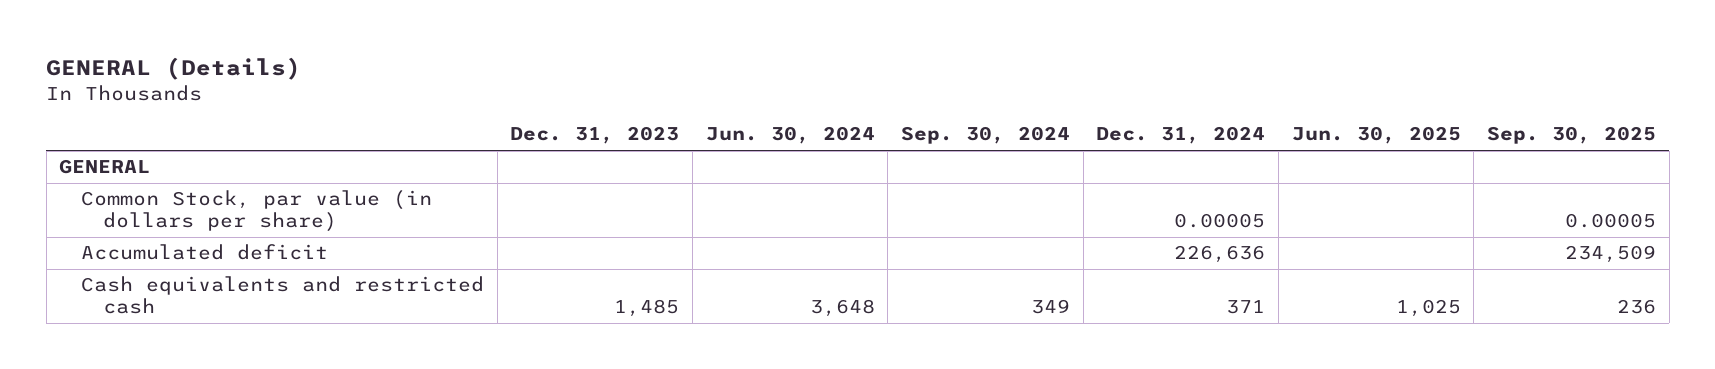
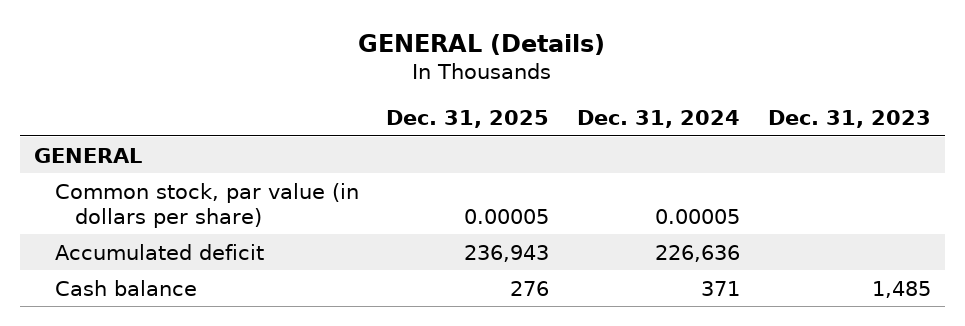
[705,126,875,145] Jun. 30, 2024 -> none
[900,126,1070,145] Sep. 30, 2024 -> none
[1291,126,1461,145] Jun. 30, 2025 -> none
[1486,126,1656,145] Sep. 30, 2025 -> none
none -> [386,110,550,129] Dec. 31, 2025
[80,190,432,233] Common Stock, par value (in dollars per share) -> [54,182,359,228] Common stock, par value (in dollars per share)
[80,276,484,315] Cash equivalents and restricted cash -> [54,279,197,296] Cash balance

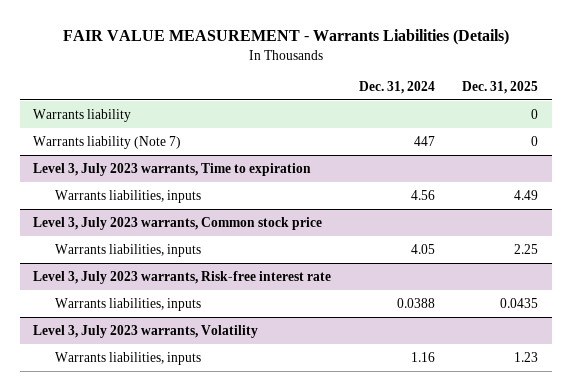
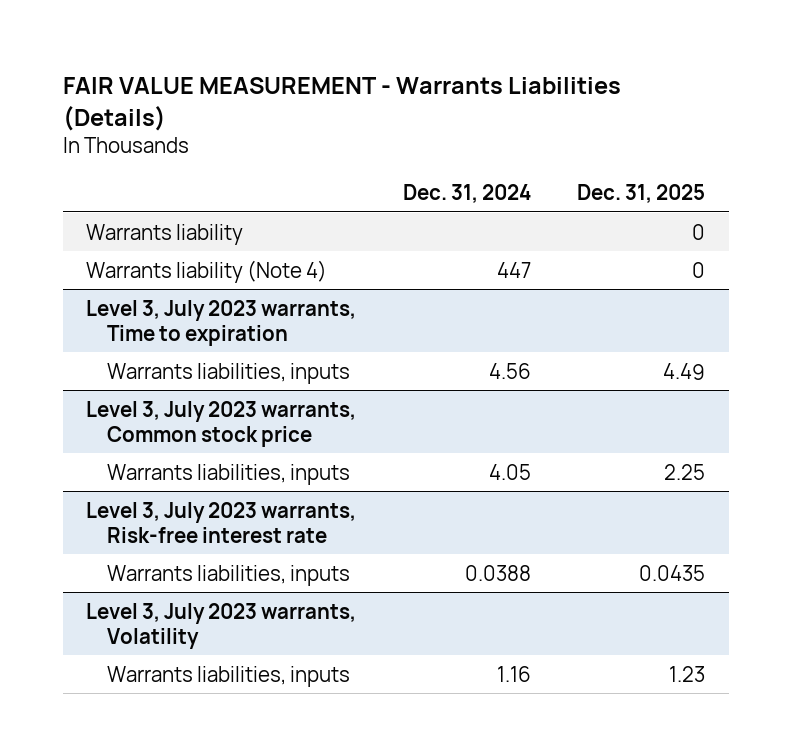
[33,135,182,149] Warrants liability (Note 7) -> [86,259,328,283] Warrants liability (Note 4)

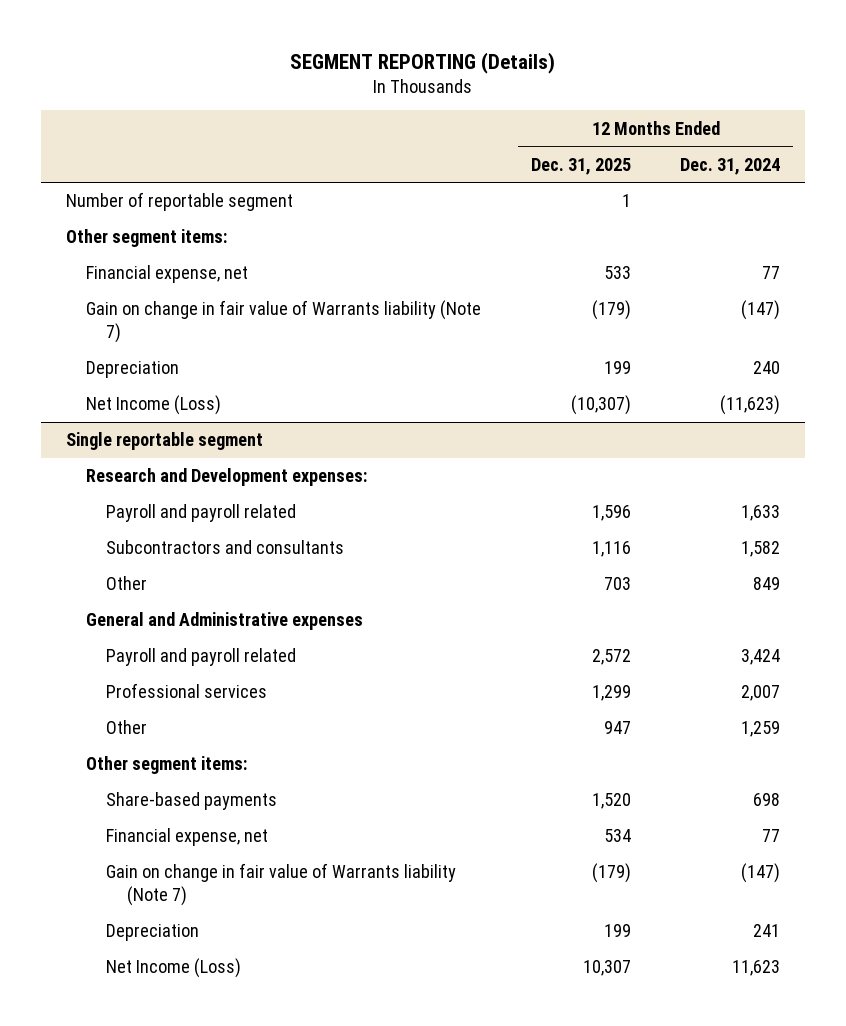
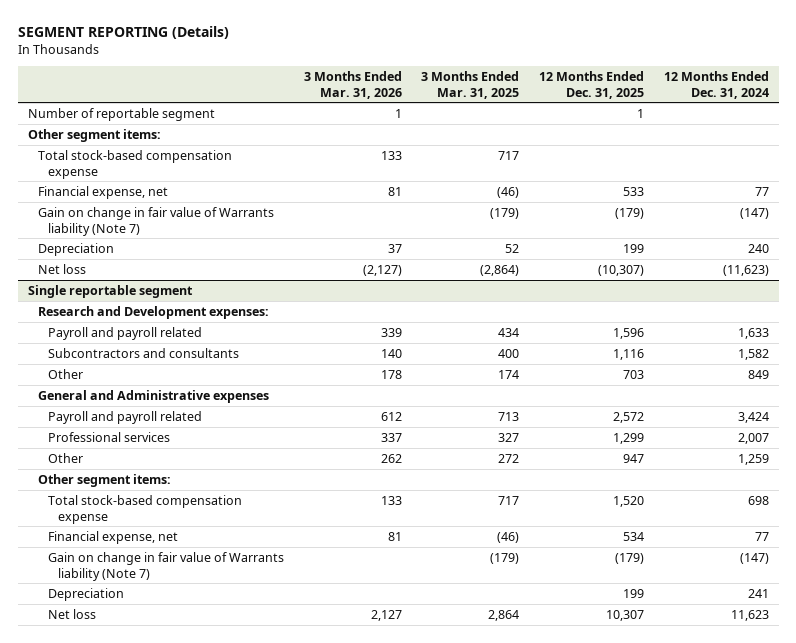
none -> [303,70,402,99] 3 Months Ended Mar. 31, 2026
none -> [421,70,520,99] 3 Months Ended Mar. 31, 2025
none -> [37,149,232,179] Total stock-based compensation expense
[86,395,222,416] Net Income (Loss) -> [37,263,86,274] Net loss
[106,792,278,811] Share-based payments -> [47,494,242,524] Total stock-based compensation expense
[106,958,242,979] Net Income (Loss) -> [47,608,96,619] Net loss

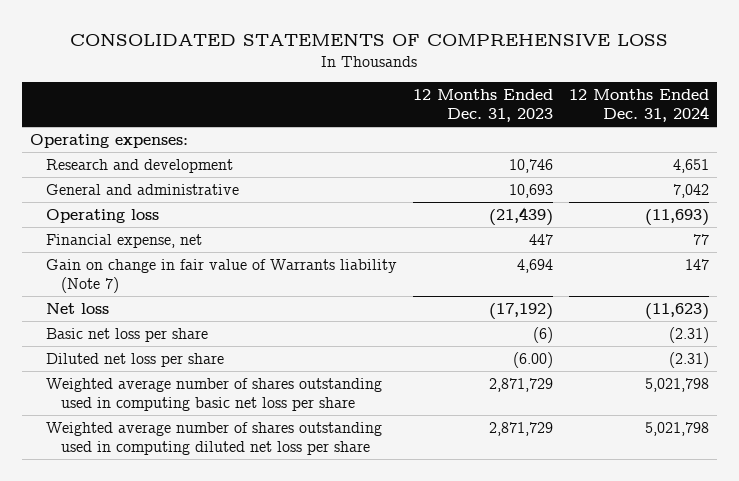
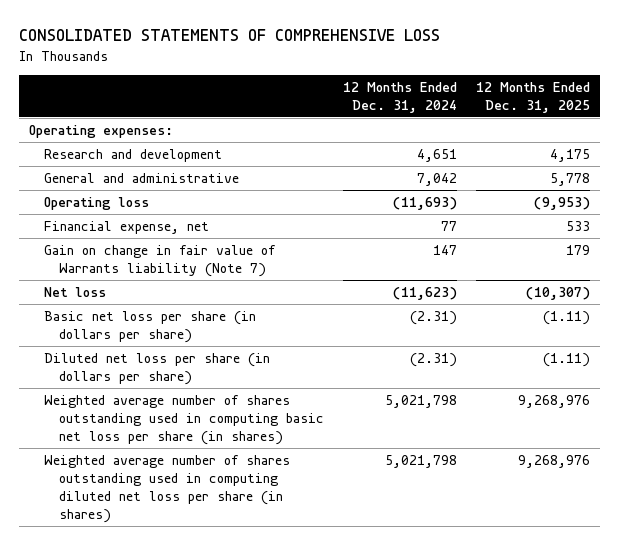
[412,88,553,123] 12 Months Ended Dec. 31, 2023 -> none
none -> [476,81,591,113] 12 Months Ended Dec. 31, 2025
[45,327,208,342] Basic net loss per share -> [44,310,257,343] Basic net loss per share (in dollars per share)
[45,352,224,367] Diluted net loss per share -> [44,352,271,385] Diluted net loss per share (in dollars per share)
[45,377,382,412] Weighted average number of shares outstanding used in computing basic net loss per share -> [44,394,325,446] Weighted average number of shares outstanding used in computing basic net loss per share (in shares)
[45,421,382,456] Weighted average number of shares outstanding used in computing diluted net loss per share -> [44,454,291,524] Weighted average number of shares outstanding used in computing diluted net loss per share (in shares)

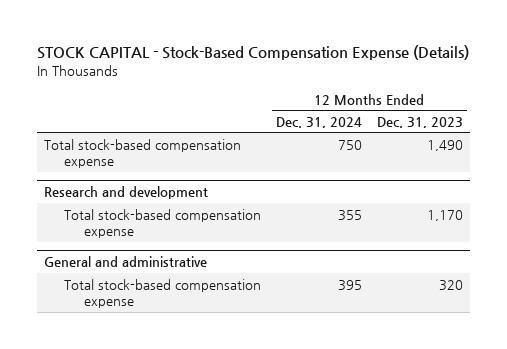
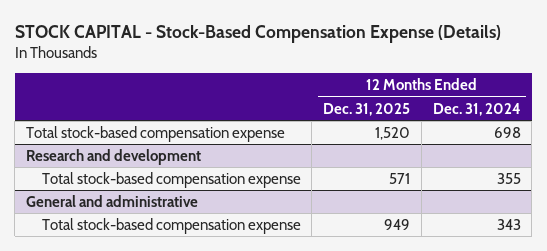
[376,116,463,128] Dec. 31, 2023 -> none
none -> [323,102,411,116] Dec. 31, 2025
[338,139,363,150] 750 -> [493,126,521,138] 698
[338,279,363,291] 395 -> [496,218,521,230] 343

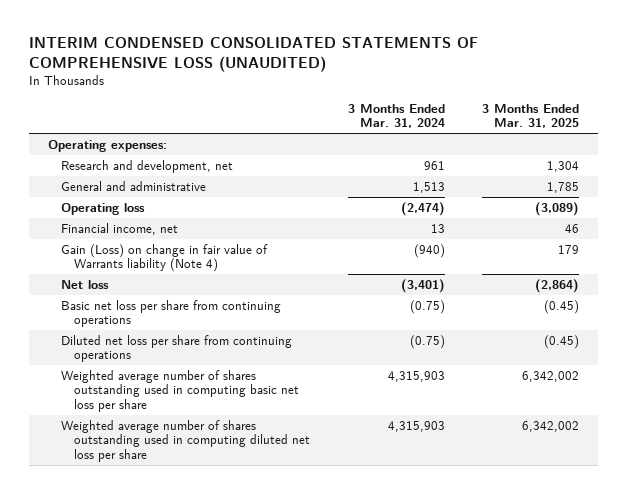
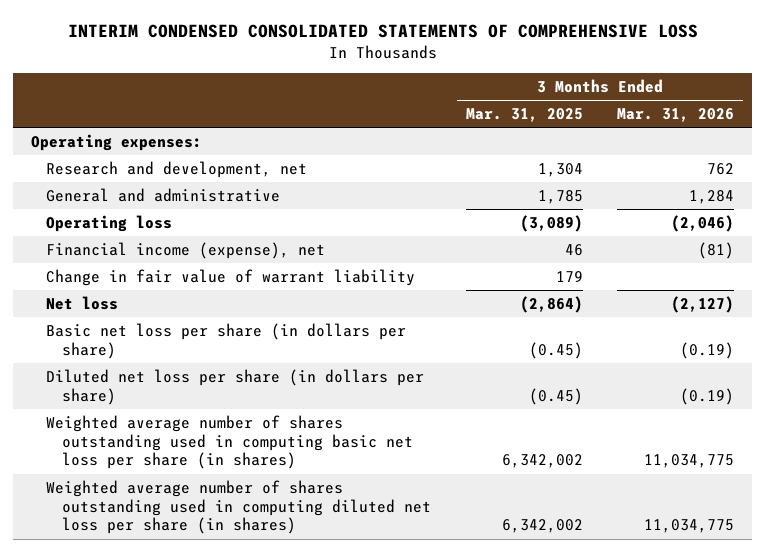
[28,37,478,73] INTERIM CONDENSED CONSOLIDATED STATEMENTS OF COMPREHENSIVE LOSS (UNAUDITED) -> [67,24,698,39] INTERIM CONDENSED CONSOLIDATED STATEMENTS OF COMPREHENSIVE LOSS
[347,103,445,129] 3 Months Ended Mar. 31, 2024 -> none
none -> [617,107,735,122] Mar. 31, 2026
[60,222,178,235] Financial income, net -> [46,241,326,259] Financial income (expense), net
[60,243,268,273] Gain (Loss) on change in fair value of Warrants liability (Note 4) -> [46,268,416,286] Change in fair value of warrant liability
[60,299,281,328] Basic net loss per share from continuing operations -> [46,322,407,359] Basic net loss per share (in dollars per share)
[60,334,292,363] Diluted net loss per share from continuing operations -> [46,368,425,405] Diluted net loss per share (in dollars per share)
[60,369,299,413] Weighted average number of shares outstanding used in computing basic net loss per share -> [46,414,413,470] Weighted average number of shares outstanding used in computing basic net loss per share (in shares)
[60,419,310,463] Weighted average number of shares outstanding used in computing diluted net loss per share -> [46,479,431,535] Weighted average number of shares outstanding used in computing diluted net loss per share (in shares)

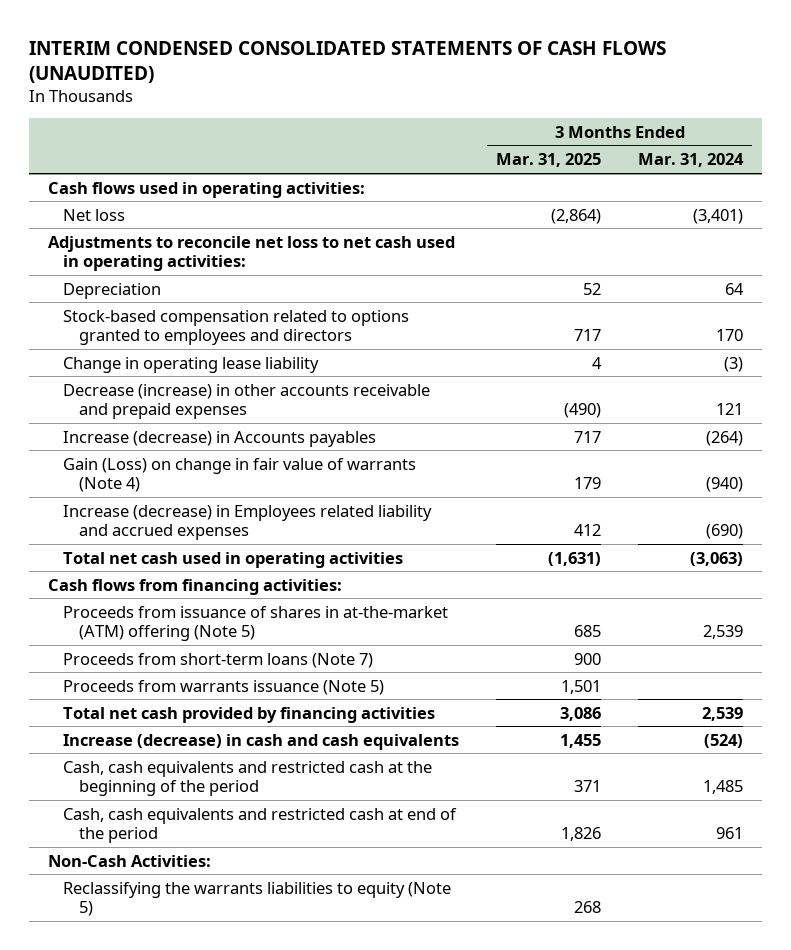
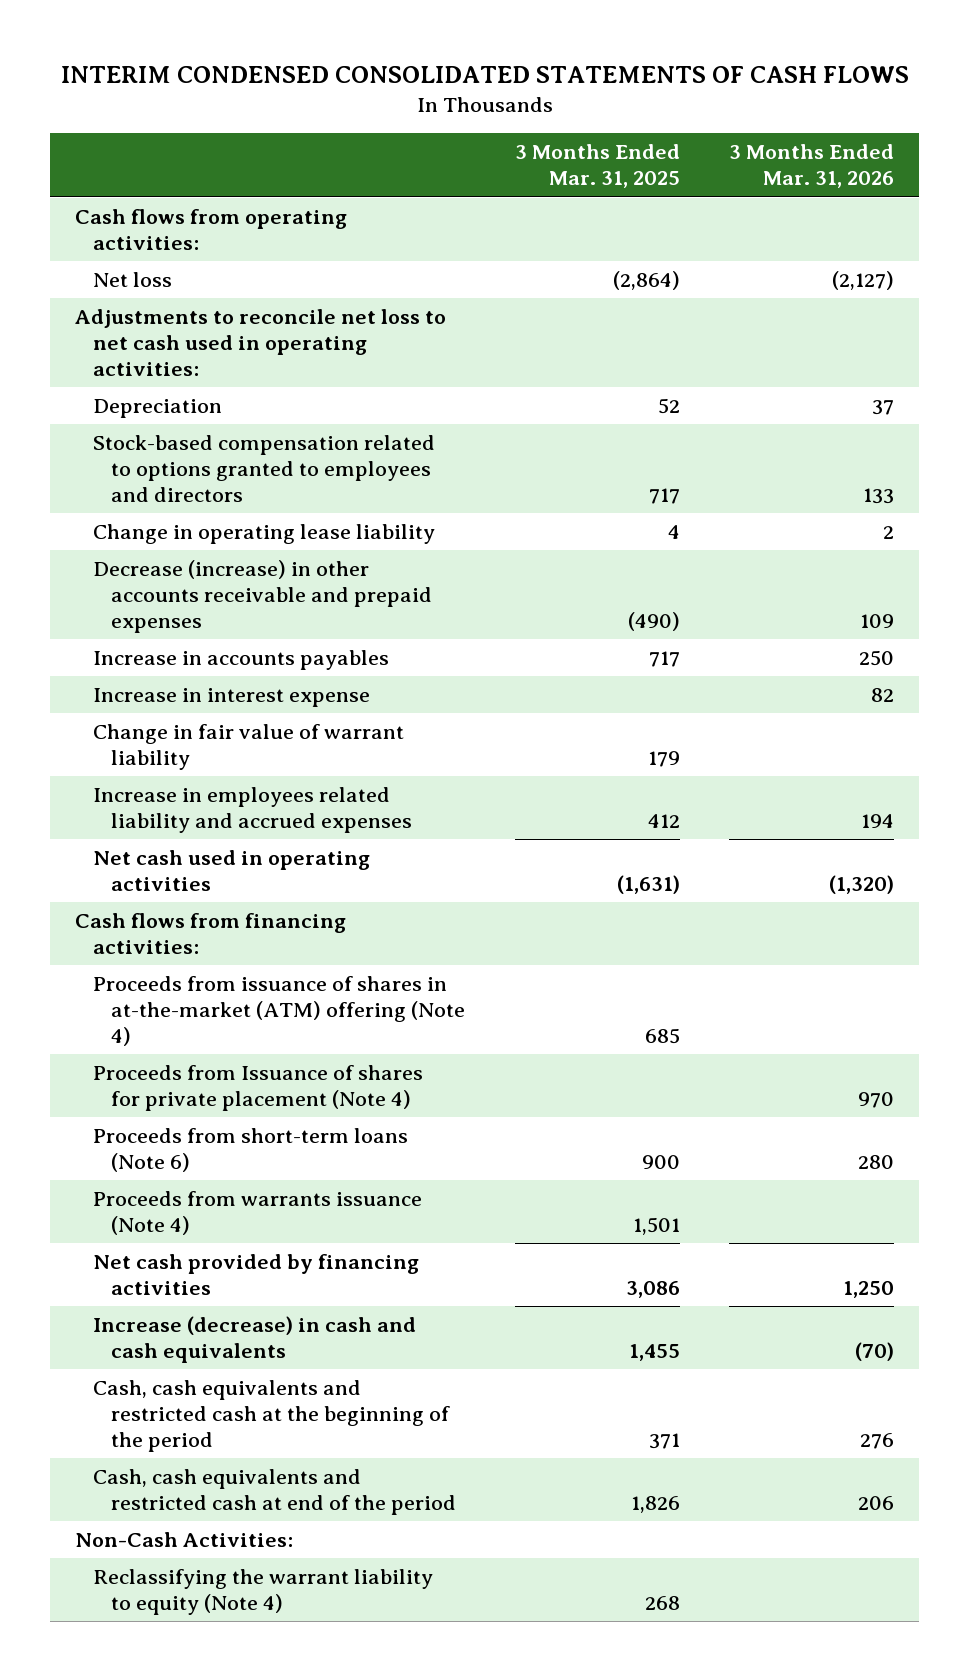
[29,40,667,84] INTERIM CONDENSED CONSOLIDATED STATEMENTS OF CASH FLOWS (UNAUDITED) -> [60,66,909,84] INTERIM CONDENSED CONSOLIDATED STATEMENTS OF CASH FLOWS
[638,153,745,168] Mar. 31, 2024 -> none
none -> [729,144,895,189] 3 Months Ended Mar. 31, 2026
[47,181,365,198] Cash flows used in operating activities: -> [75,208,348,251] Cash flows from operating activities:
[63,430,377,447] Increase (decrease) in Accounts payables -> [93,649,390,670] Increase in accounts payables
none -> [93,687,371,707] Increase in interest expense
[63,457,417,492] Gain (Loss) on change in fair value of warrants (Note 4) -> [93,723,405,771] Change in fair value of warrant liability
[63,504,433,540] Increase (decrease) in Employees related liability and accrued expenses -> [93,786,412,834] Increase in employees related liability and accrued expenses
[63,551,404,568] Total net cash used in operating activities -> [93,849,371,892] Net cash used in operating activities
[63,605,449,641] Proceeds from issuance of shares in at-the-market (ATM) offering (Note 5) -> [93,975,465,1047] Proceeds from issuance of shares in at-the-market (ATM) offering (Note 4)
none -> [93,1064,424,1112] Proceeds from Issuance of shares for private placement (Note 4)
[63,652,374,668] Proceeds from short-term loans (Note 7) -> [93,1127,409,1173] Proceeds from short-term loans (Note 6)
[63,679,385,695] Proceeds from warrants issuance (Note 5) -> [93,1190,423,1236] Proceeds from warrants issuance (Note 4)
[63,706,436,723] Total net cash provided by financing activities -> [93,1253,420,1296] Net cash provided by financing activities
[63,881,452,916] Reclassifying the warrants liabilities to equity (Note 5) -> [93,1568,434,1616] Reclassifying the warrant liability to equity (Note 4)

